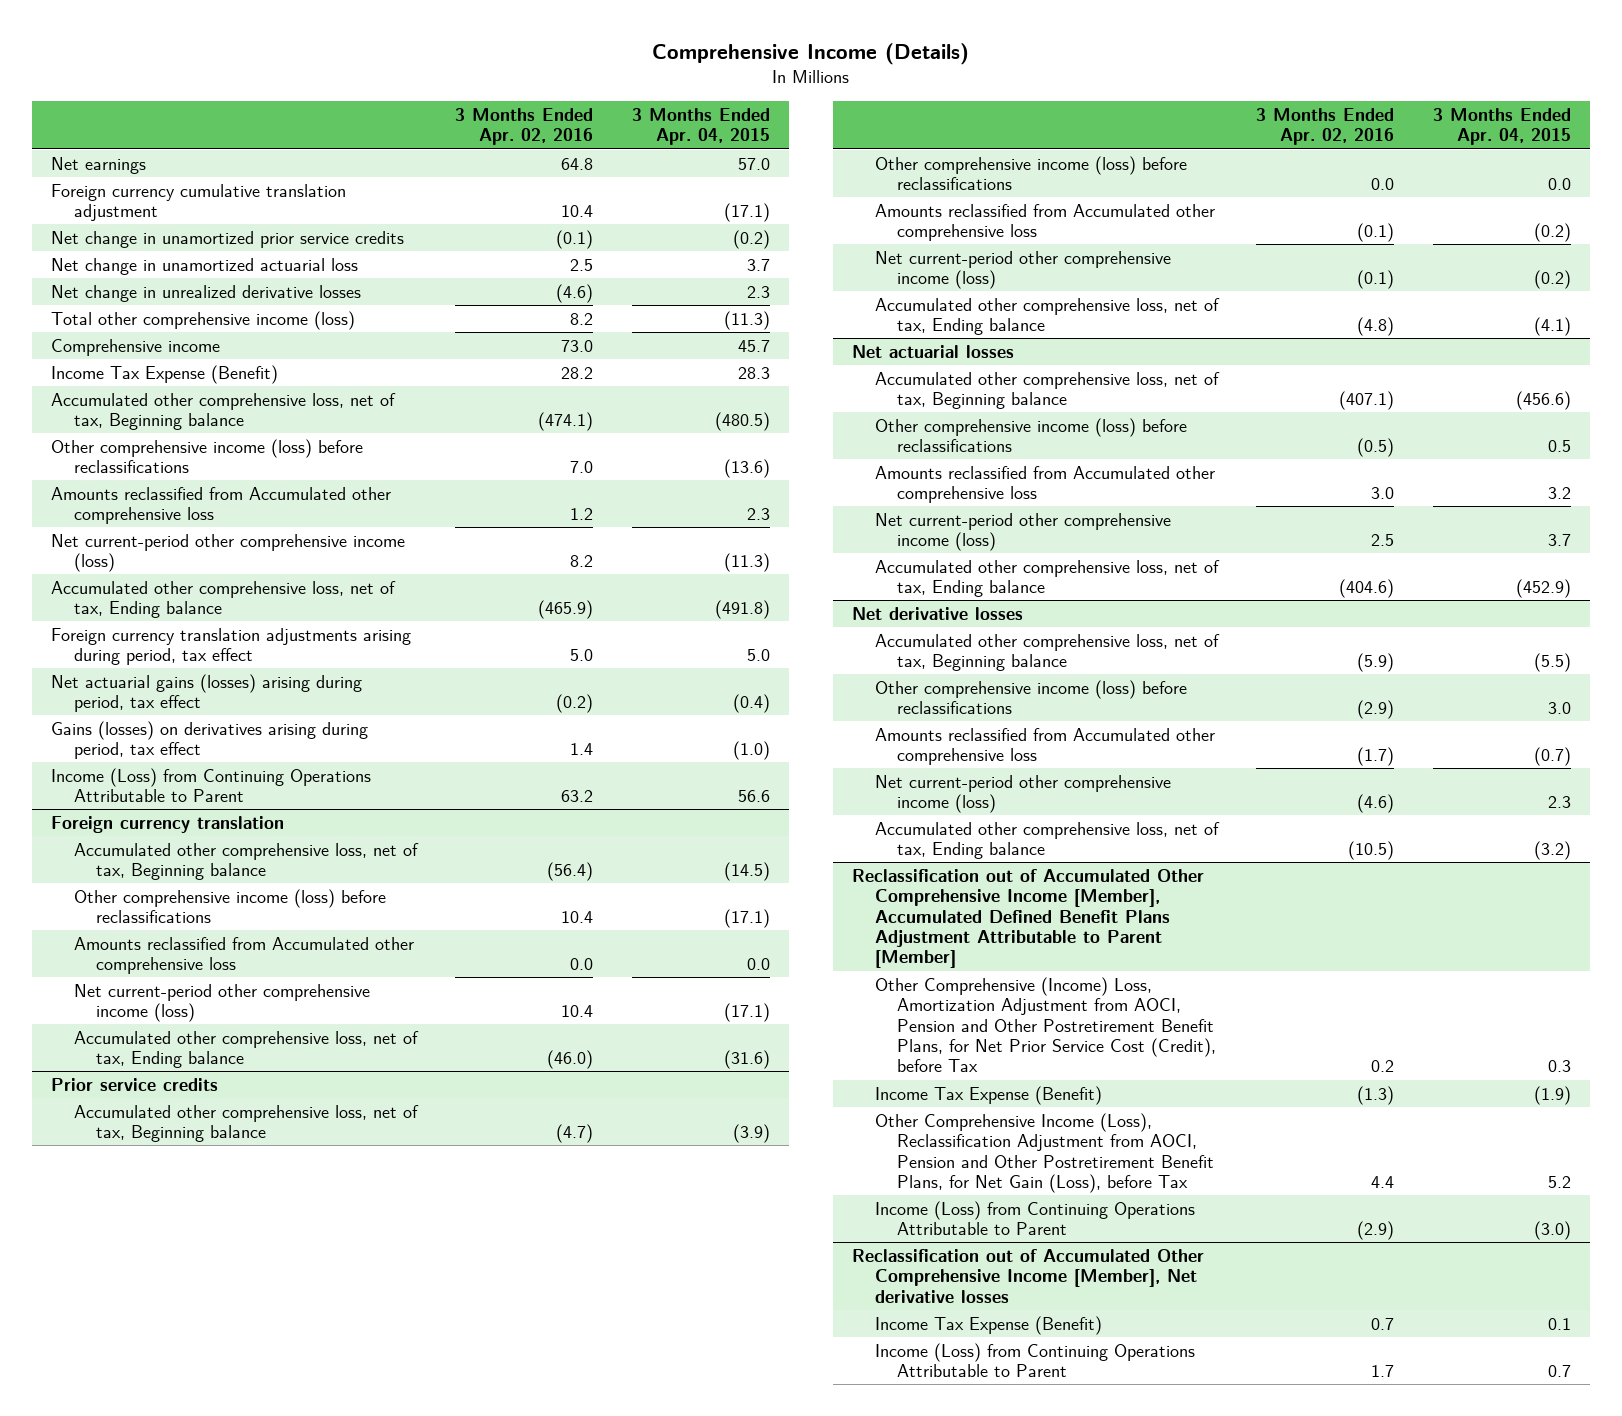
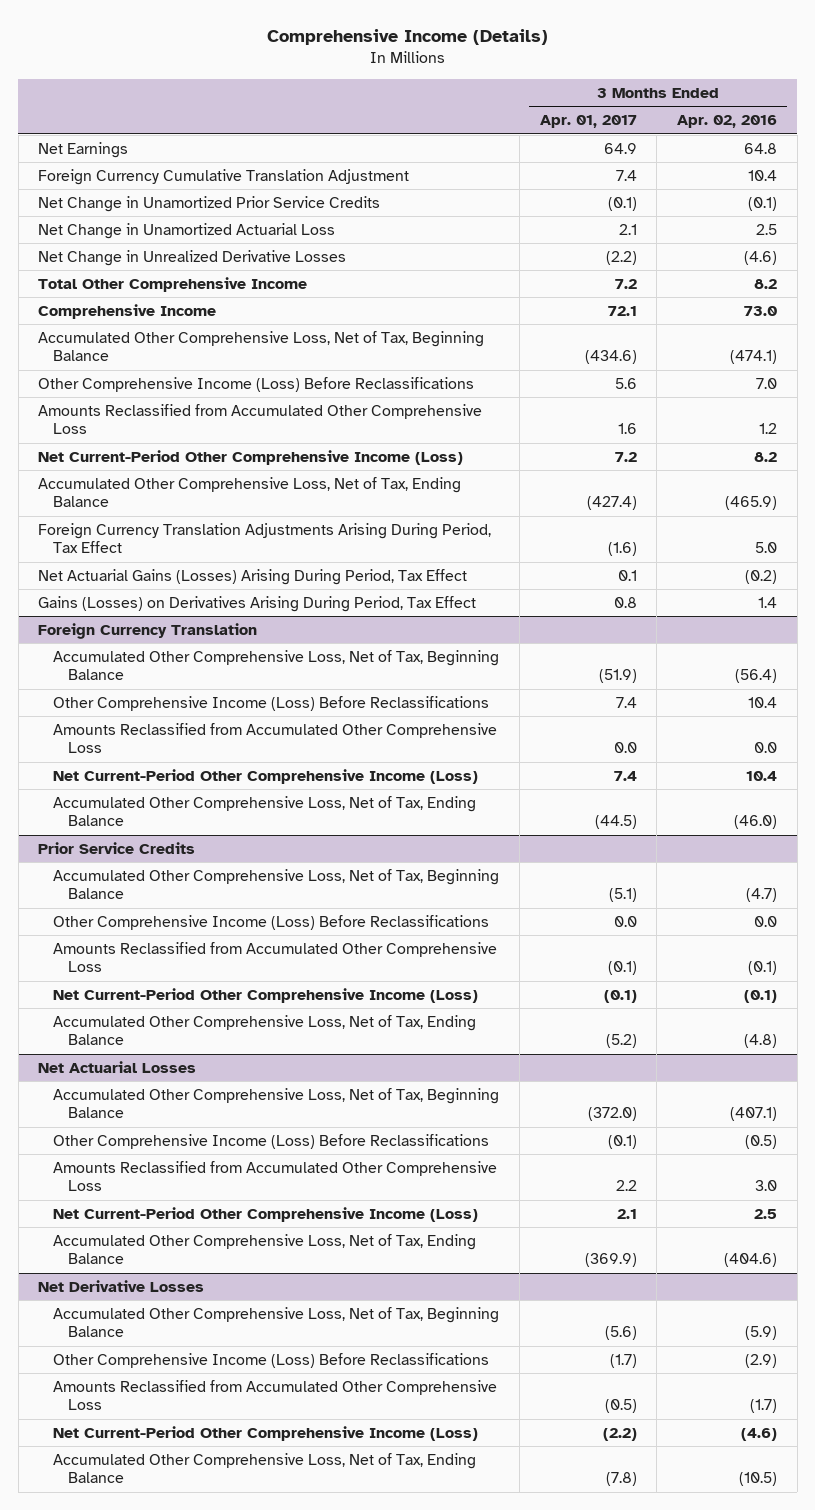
[631,107,770,146] 3 Months Ended Apr. 04, 2015 -> none
none -> [539,115,637,129] Apr. 01, 2017
[51,364,279,384] Income Tax Expense (Benefit) -> none
[51,767,372,803] Income (Loss) from Continuing Operations Attributable to Parent -> none
[852,868,1205,969] Reclassification out of Accumulated Other Comprehensive Income [Member], Accumulated Defined Benefit Plans Adjustment Attributable to Parent [Member] -> none
[874,976,1217,1073] Other Comprehensive (Income) Loss, Amortization Adjustment from AOCI, Pension and Other Postretirement Benefit Plans, for Net Prior Service Cost (Credit), before Tax -> none
[874,1085,1102,1105] Income Tax Expense (Benefit) -> none
[874,1112,1215,1193] Other Comprehensive Income (Loss), Reclassification Adjustment from AOCI, Pension and Other Postretirement Benefit Plans, for Net Gain (Loss), before Tax -> none
[874,1200,1195,1236] Income (Loss) from Continuing Operations Attributable to Parent -> none
[852,1248,1205,1303] Reclassification out of Accumulated Other Comprehensive Income [Member], Net derivative losses -> none
[874,1315,1102,1335] Income Tax Expense (Benefit) -> none
[874,1342,1195,1378] Income (Loss) from Continuing Operations Attributable to Parent -> none
[51,156,147,174] Net earnings -> [38,142,129,159] Net Earnings
[51,183,347,222] Foreign currency cumulative translation adjustment -> [38,169,410,186] Foreign Currency Cumulative Translation Adjustment
[51,230,405,248] Net change in unamortized prior service credits -> [38,196,381,213] Net Change in Unamortized Prior Service Credits
[51,257,359,275] Net change in unamortized actuarial loss -> [38,223,336,240] Net Change in Unamortized Actuarial Loss
[51,284,362,302] Net change in unrealized derivative losses -> [38,250,347,267] Net Change in Unrealized Derivative Losses
[51,310,356,330] Total other comprehensive income (loss) -> [38,277,308,293] Total Other Comprehensive Income
[51,338,221,356] Comprehensive income -> [38,304,217,320] Comprehensive Income
[51,392,397,431] Accumulated other comprehensive loss, net of tax, Beginning balance -> [38,331,485,362] Accumulated Other Comprehensive Loss, Net of Tax, Beginning Balance
[51,438,364,474] Other comprehensive income (loss) before reclassifications -> [38,377,475,393] Other Comprehensive Income (Loss) Before Reclassifications
[51,486,392,525] Amounts reclassified from Accumulated other comprehensive loss -> [38,404,483,435] Amounts Reclassified from Accumulated Other Comprehensive Loss
[51,533,406,573] Net current-period other comprehensive income (loss) -> [38,450,464,466] Net Current-Period Other Comprehensive Income (Loss)
[51,580,397,619] Accumulated other comprehensive loss, net of tax, Ending balance -> [38,477,462,508] Accumulated Other Comprehensive Loss, Net of Tax, Ending Balance
[51,627,412,666] Foreign currency translation adjustments arising during period, tax effect -> [38,523,492,554] Foreign Currency Translation Adjustments Arising During Period, Tax Effect
[51,673,363,713] Net actuarial gains (losses) arising during period, tax effect -> [38,569,468,586] Net Actuarial Gains (Losses) Arising During Period, Tax Effect
[51,720,369,760] Gains (losses) on derivatives arising during period, tax effect -> [38,596,477,613] Gains (Losses) on Derivatives Arising During Period, Tax Effect
[51,815,285,833] Foreign currency translation -> [38,623,258,640] Foreign Currency Translation
[73,842,419,881] Accumulated other comprehensive loss, net of tax, Beginning balance -> [53,650,500,681] Accumulated Other Comprehensive Loss, Net of Tax, Beginning Balance
[73,888,386,924] Other comprehensive income (loss) before reclassifications -> [53,696,490,712] Other Comprehensive Income (Loss) Before Reclassifications
[73,936,414,975] Amounts reclassified from Accumulated other comprehensive loss -> [53,723,498,754] Amounts Reclassified from Accumulated Other Comprehensive Loss
[73,983,370,1023] Net current-period other comprehensive income (loss) -> [53,769,479,785] Net Current-Period Other Comprehensive Income (Loss)
[73,1030,419,1069] Accumulated other comprehensive loss, net of tax, Ending balance -> [53,796,477,827] Accumulated Other Comprehensive Loss, Net of Tax, Ending Balance
[51,1077,219,1091] Prior service credits -> [38,842,196,855] Prior Service Credits
[73,1104,419,1143] Accumulated other comprehensive loss, net of tax, Beginning balance -> [53,869,500,900] Accumulated Other Comprehensive Loss, Net of Tax, Beginning Balance
[874,155,1187,191] Other comprehensive income (loss) before reclassifications -> [53,915,490,931] Other Comprehensive Income (Loss) Before Reclassifications
[874,203,1215,242] Amounts reclassified from Accumulated other comprehensive loss -> [53,942,498,973] Amounts Reclassified from Accumulated Other Comprehensive Loss
[874,250,1171,290] Net current-period other comprehensive income (loss) -> [53,988,479,1004] Net Current-Period Other Comprehensive Income (Loss)
[874,297,1220,336] Accumulated other comprehensive loss, net of tax, Ending balance -> [53,1015,477,1046] Accumulated Other Comprehensive Loss, Net of Tax, Ending Balance
[852,344,1015,358] Net actuarial losses -> [38,1061,197,1074] Net Actuarial Losses
[874,371,1220,410] Accumulated other comprehensive loss, net of tax, Beginning balance -> [53,1088,500,1119] Accumulated Other Comprehensive Loss, Net of Tax, Beginning Balance
[874,417,1187,453] Other comprehensive income (loss) before reclassifications -> [53,1134,490,1150] Other Comprehensive Income (Loss) Before Reclassifications
[874,465,1215,504] Amounts reclassified from Accumulated other comprehensive loss -> [53,1161,498,1192] Amounts Reclassified from Accumulated Other Comprehensive Loss
[874,512,1171,552] Net current-period other comprehensive income (loss) -> [53,1207,479,1223] Net Current-Period Other Comprehensive Income (Loss)
[874,559,1220,598] Accumulated other comprehensive loss, net of tax, Ending balance -> [53,1234,477,1265] Accumulated Other Comprehensive Loss, Net of Tax, Ending Balance
[852,606,1024,620] Net derivative losses -> [38,1280,205,1293] Net Derivative Losses
[874,633,1220,672] Accumulated other comprehensive loss, net of tax, Beginning balance -> [53,1307,500,1338] Accumulated Other Comprehensive Loss, Net of Tax, Beginning Balance
[874,679,1187,715] Other comprehensive income (loss) before reclassifications -> [53,1353,490,1369] Other Comprehensive Income (Loss) Before Reclassifications
[874,727,1215,766] Amounts reclassified from Accumulated other comprehensive loss -> [53,1380,498,1411] Amounts Reclassified from Accumulated Other Comprehensive Loss
[874,774,1171,814] Net current-period other comprehensive income (loss) -> [53,1426,479,1442] Net Current-Period Other Comprehensive Income (Loss)
[874,821,1220,860] Accumulated other comprehensive loss, net of tax, Ending balance -> [53,1453,477,1484] Accumulated Other Comprehensive Loss, Net of Tax, Ending Balance

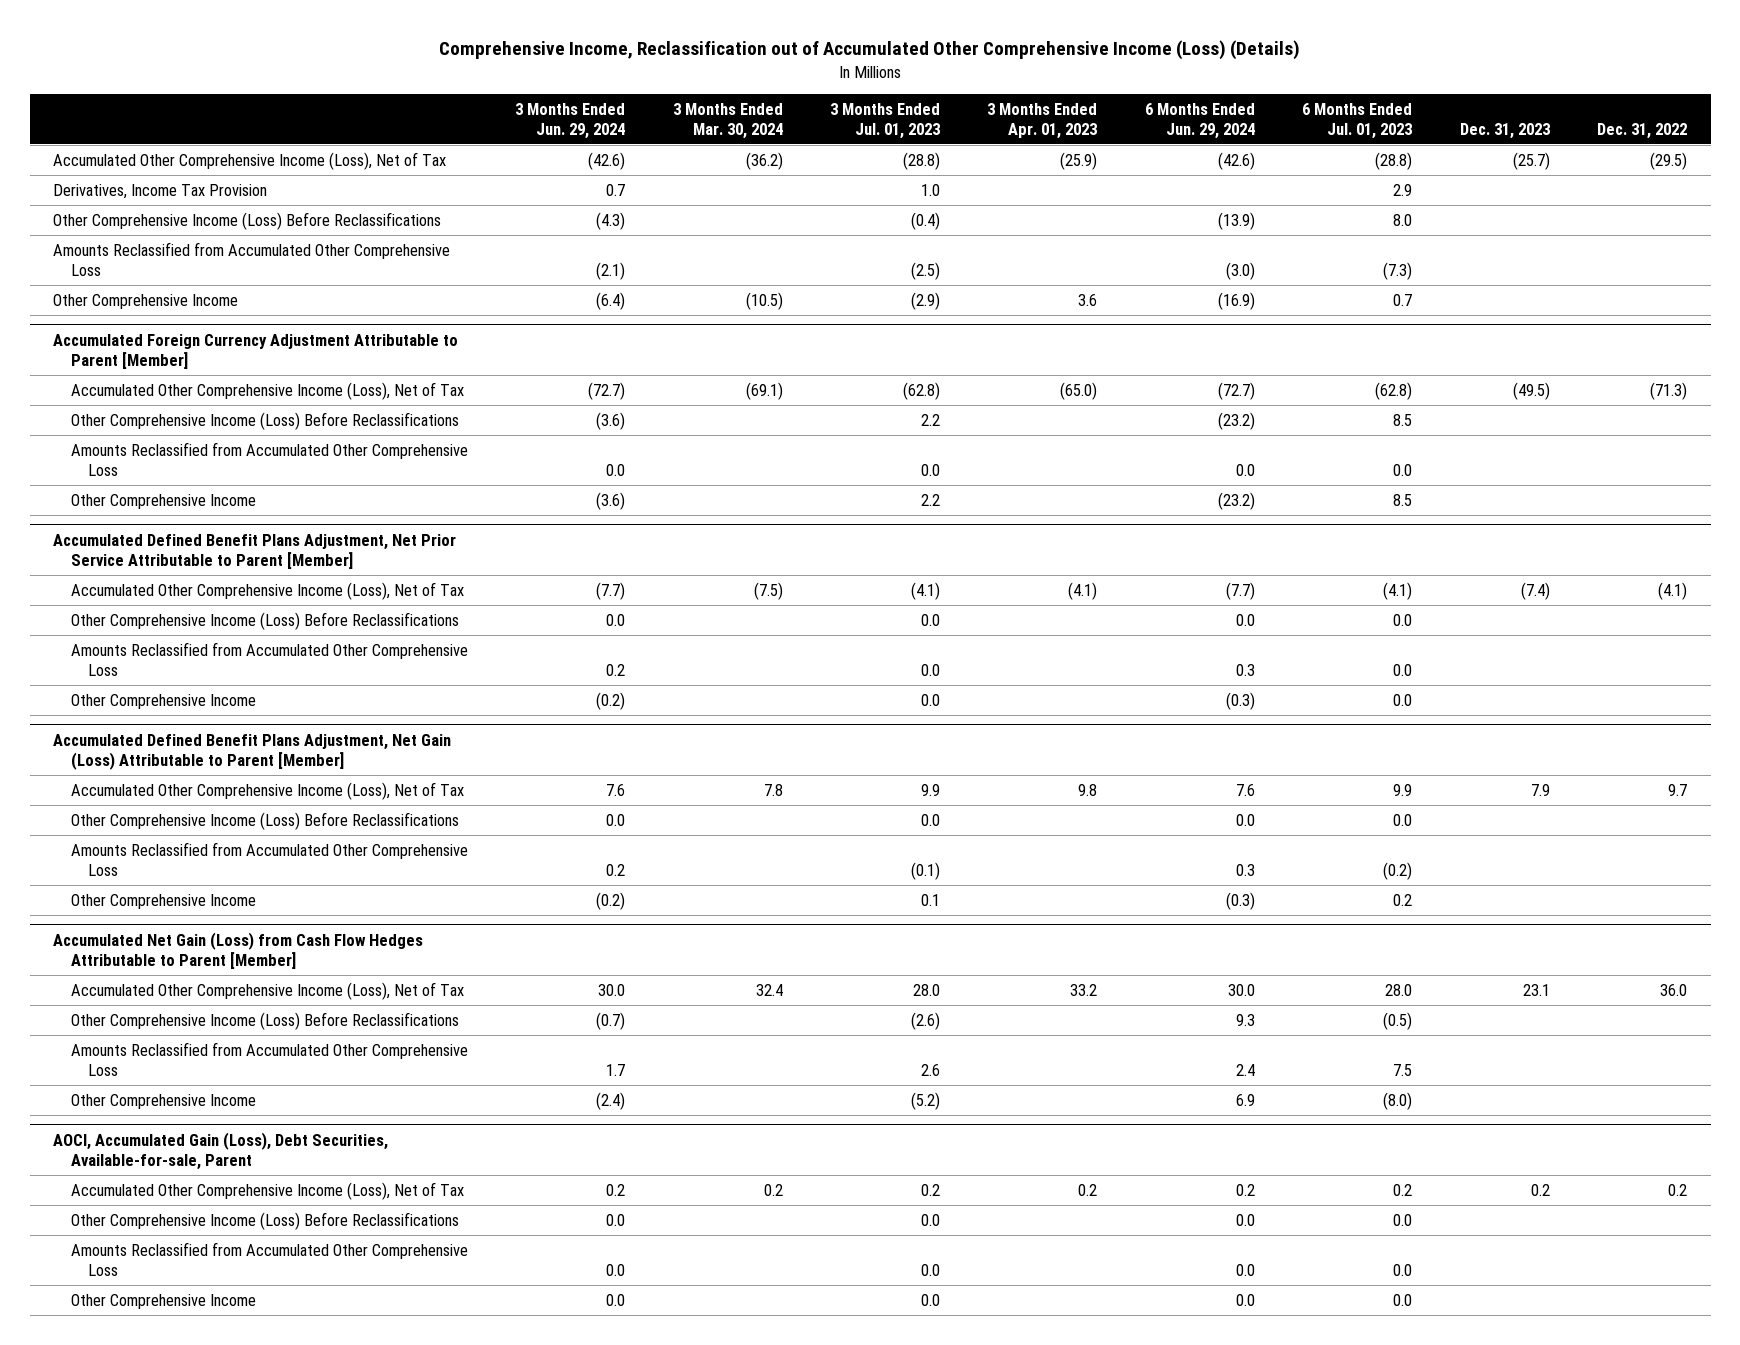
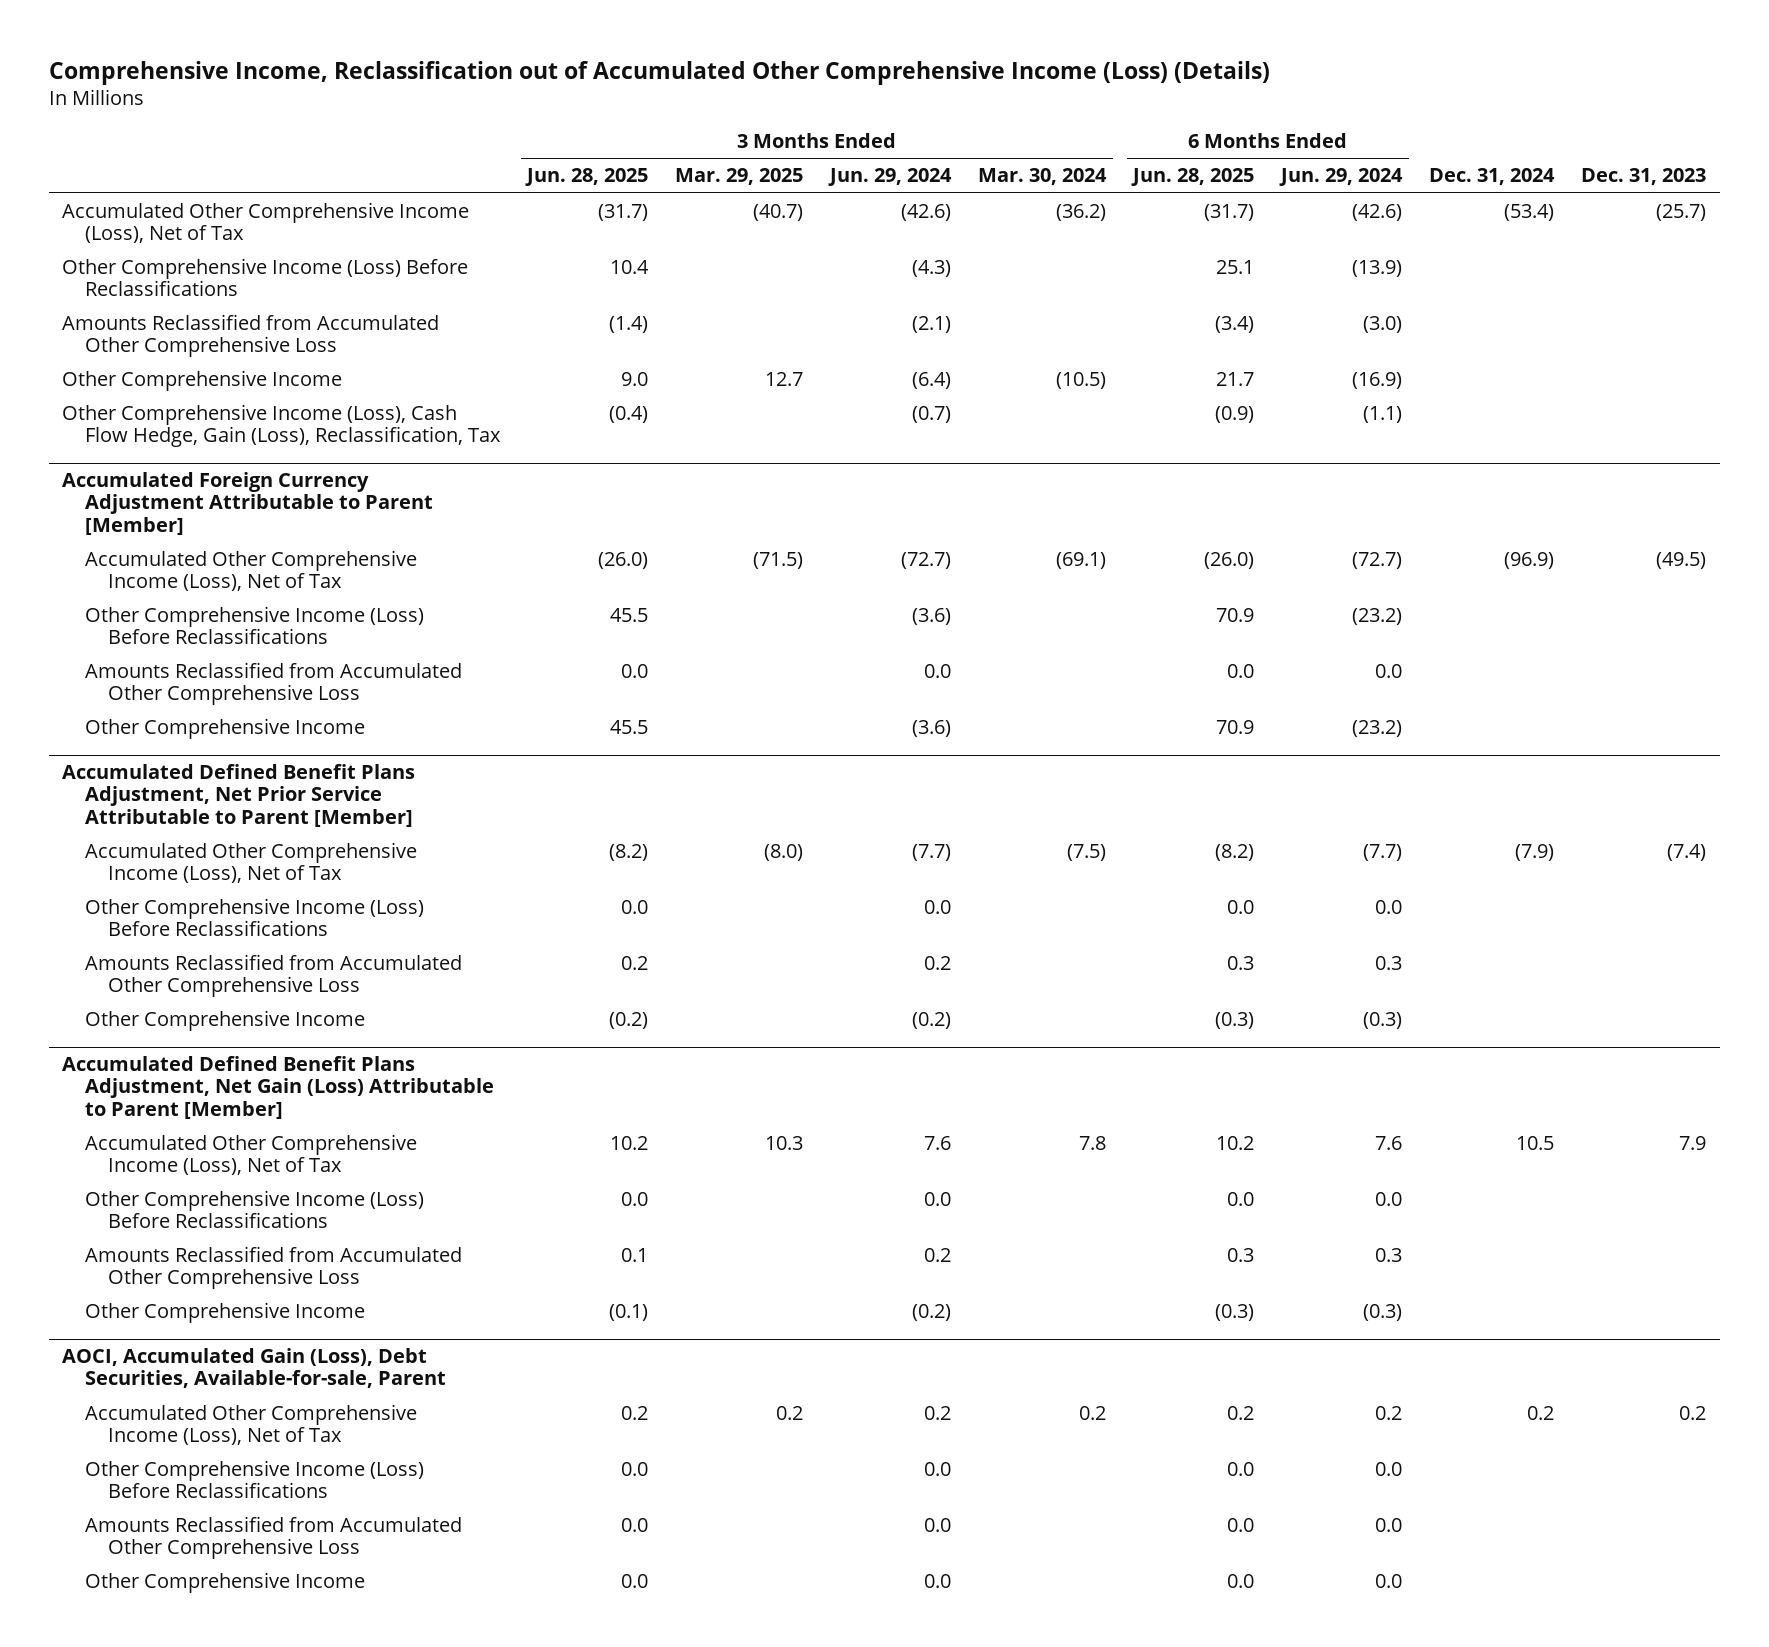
[830,103,941,139] 3 Months Ended Jul. 01, 2023 -> none
[987,103,1098,139] 3 Months Ended Apr. 01, 2023 -> none
[1302,103,1413,139] 6 Months Ended Jul. 01, 2023 -> none
[1597,122,1688,139] Dec. 31, 2022 -> none
none -> [525,168,649,187] Jun. 28, 2025
none -> [675,168,804,186] Mar. 29, 2025
none -> [1131,168,1255,187] Jun. 28, 2025
none -> [1429,168,1556,186] Dec. 31, 2024
[53,183,268,199] Derivatives, Income Tax Provision -> none
none -> [62,403,502,448] Other Comprehensive Income (Loss), Cash Flow Hedge, Gain (Loss), Reclassification, Tax
[53,931,424,969] Accumulated Net Gain (Loss) from Cash Flow Hedges Attributable to Parent [Member] -> none
[70,981,464,1000] Accumulated Other Comprehensive Income (Loss), Net of Tax -> none
[70,1011,459,1030] Other Comprehensive Income (Loss) Before Reclassifications -> none
[70,1041,468,1076] Amounts Reclassified from Accumulated Other Comprehensive Loss -> none
[70,1093,256,1109] Other Comprehensive Income -> none

